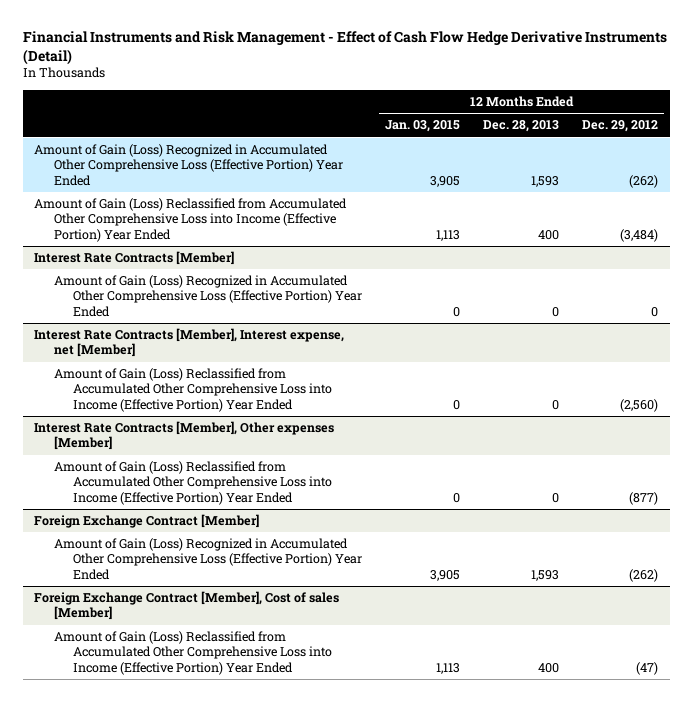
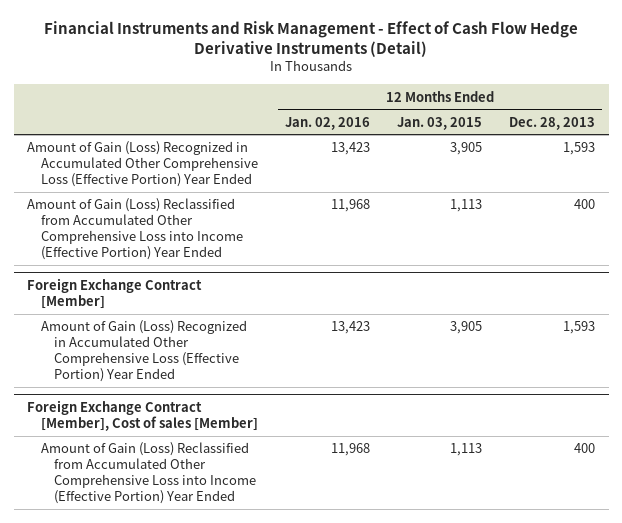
[582,120,659,133] Dec. 29, 2012 -> none
none -> [284,116,370,130] Jan. 02, 2016
[34,251,235,266] Interest Rate Contracts [Member] -> none
[53,275,363,317] Amount of Gain (Loss) Recognized in Accumulated Other Comprehensive Loss (Effective Portion) Year Ended -> none
[34,328,345,358] Interest Rate Contracts [Member], Interest expense, net [Member] -> none
[53,368,333,412] Amount of Gain (Loss) Reclassified from Accumulated Other Comprehensive Loss into Income (Effective Portion) Year Ended -> none
[34,421,335,451] Interest Rate Contracts [Member], Other expenses [Member] -> none
[53,461,333,505] Amount of Gain (Loss) Reclassified from Accumulated Other Comprehensive Loss into Income (Effective Portion) Year Ended -> none

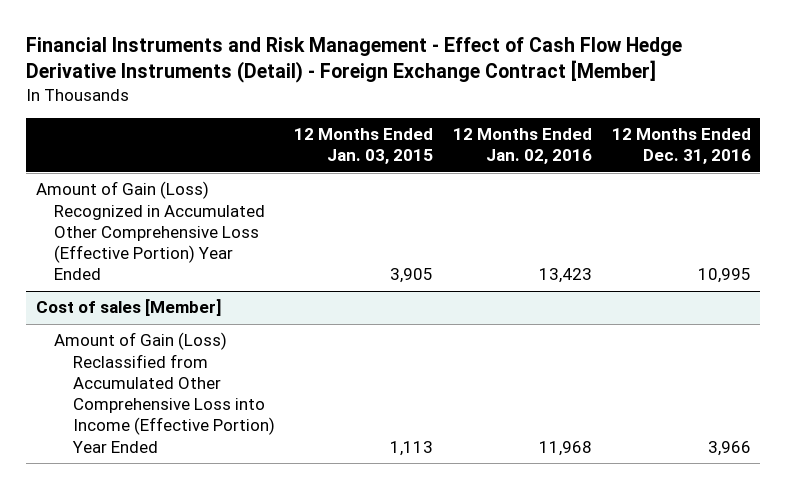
[44,20,579,57] Financial Instruments and Risk Management - Effect of Cash Flow Hedge Derivative Instruments (Detail) -> [26,37,683,84] Financial Instruments and Risk Management - Effect of Cash Flow Hedge Derivative Instruments (Detail) - Foreign Exchange Contract [Member]
[509,116,596,130] Dec. 28, 2013 -> none
none -> [611,128,751,165] 12 Months Ended Dec. 31, 2016
[27,198,243,260] Amount of Gain (Loss) Reclassified from Accumulated Other Comprehensive Loss into Income (Effective Portion) Year Ended -> none
[40,320,247,382] Amount of Gain (Loss) Recognized in Accumulated Other Comprehensive Loss (Effective Portion) Year Ended -> none
[27,400,258,432] Foreign Exchange Contract [Member], Cost of sales [Member] -> none
[27,278,203,310] Foreign Exchange Contract [Member] -> [35,299,221,317] Cost of sales [Member]

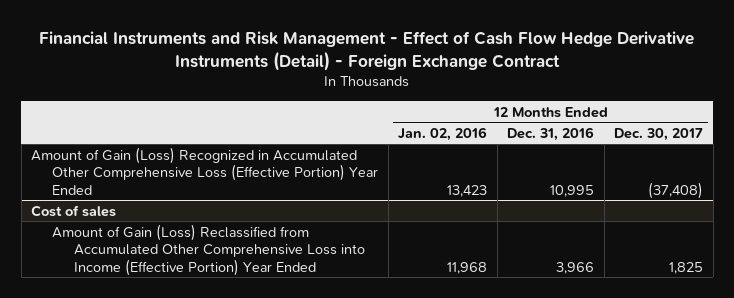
[26,37,683,84] Financial Instruments and Risk Management - Effect of Cash Flow Hedge Derivative Instruments (Detail) - Foreign Exchange Contract [Member] -> [39,30,695,71] Financial Instruments and Risk Management - Effect of Cash Flow Hedge Derivative Instruments (Detail) - Foreign Exchange Contract
[294,128,434,165] 12 Months Ended Jan. 03, 2015 -> none
none -> [614,127,704,141] Dec. 30, 2017
[35,299,221,317] Cost of sales [Member] -> [31,204,117,217] Cost of sales

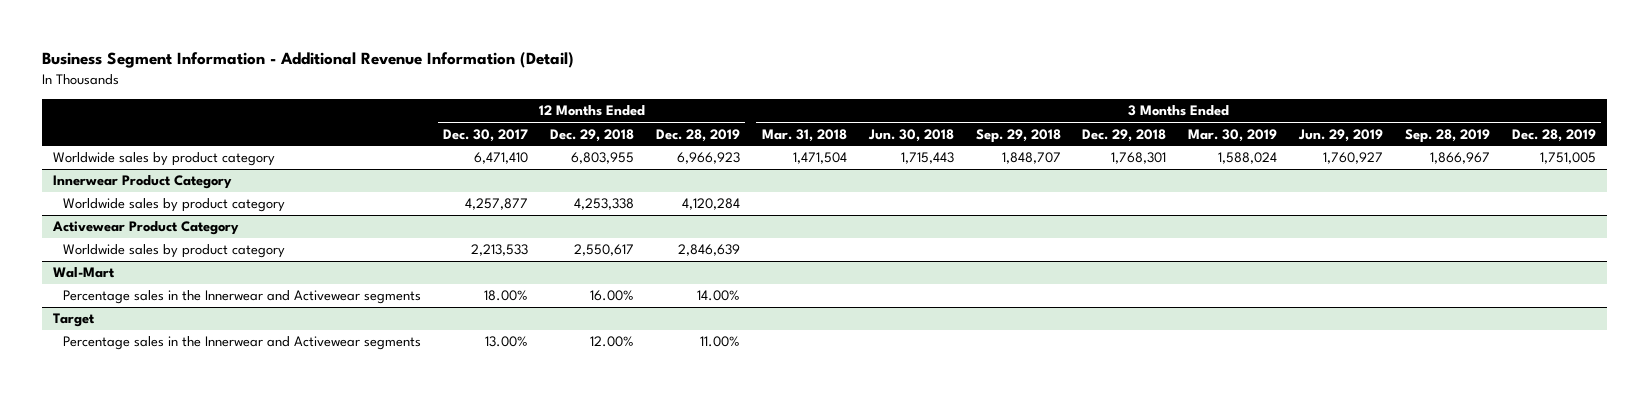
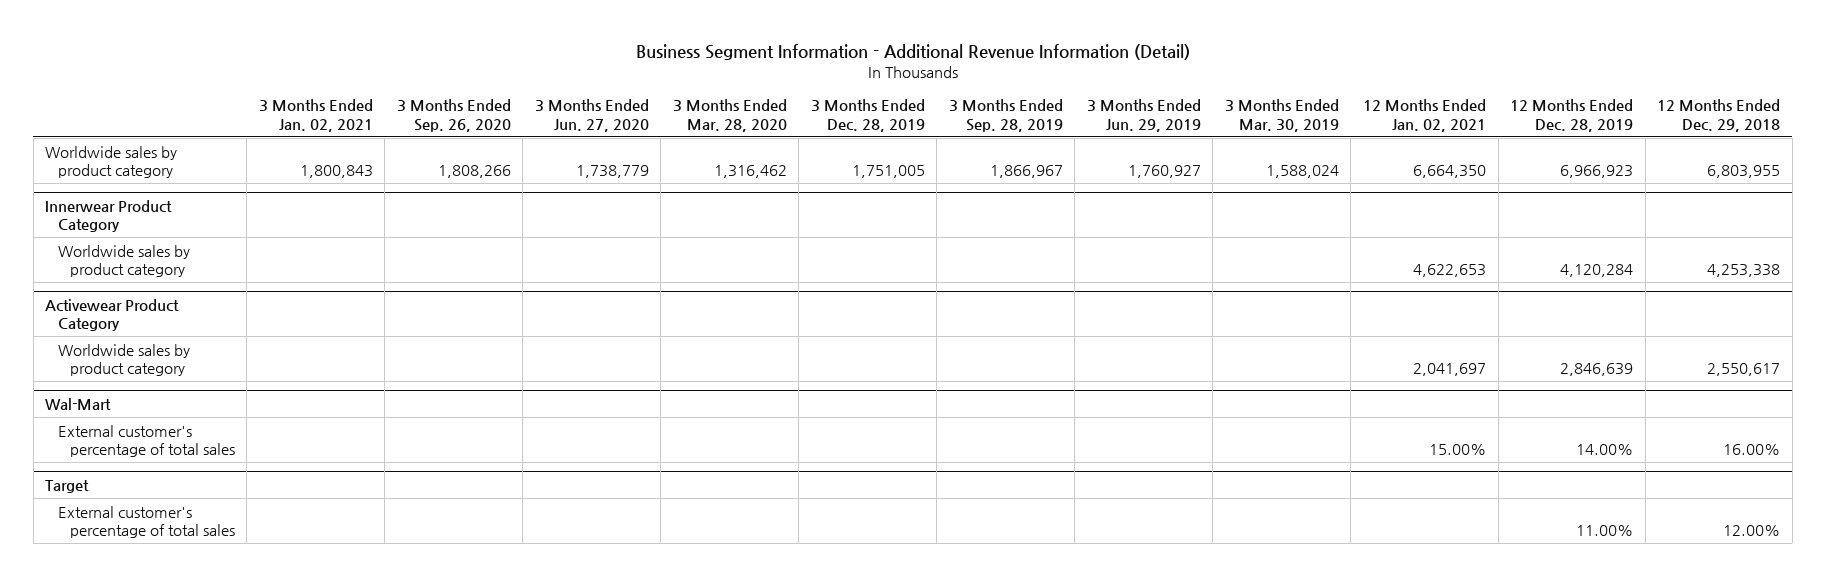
[443,128,529,142] Dec. 30, 2017 -> none
[761,128,847,142] Mar. 31, 2018 -> none
[867,128,954,142] Jun. 30, 2018 -> none
[975,128,1061,143] Sep. 29, 2018 -> none
[1082,128,1167,142] Dec. 29, 2018 -> none
none -> [258,99,373,132] 3 Months Ended Jan. 02, 2021
none -> [396,99,511,132] 3 Months Ended Sep. 26, 2020
none -> [534,99,649,132] 3 Months Ended Jun. 27, 2020
none -> [672,99,787,132] 3 Months Ended Mar. 28, 2020
none -> [1362,99,1486,132] 12 Months Ended Jan. 02, 2021
[63,290,422,305] Percentage sales in the Innerwear and Activewear segments -> [57,424,235,458] External customer's percentage of total sales
[63,336,422,351] Percentage sales in the Innerwear and Activewear segments -> [57,505,235,539] External customer's percentage of total sales

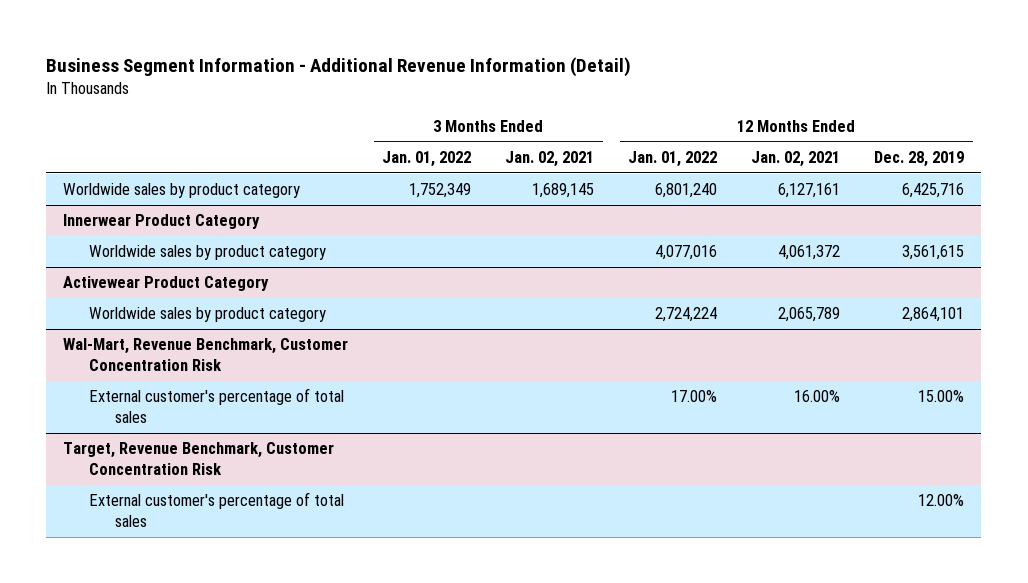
[396,99,511,132] 3 Months Ended Sep. 26, 2020 -> none
[534,99,649,132] 3 Months Ended Jun. 27, 2020 -> none
[672,99,787,132] 3 Months Ended Mar. 28, 2020 -> none
[810,99,925,132] 3 Months Ended Dec. 28, 2019 -> none
[948,99,1063,132] 3 Months Ended Sep. 28, 2019 -> none
[1086,99,1201,132] 3 Months Ended Jun. 29, 2019 -> none
[1224,99,1339,132] 3 Months Ended Mar. 30, 2019 -> none
[1657,99,1781,132] 12 Months Ended Dec. 29, 2018 -> none
none -> [382,150,472,167] Jan. 01, 2022
none -> [628,150,718,167] Jan. 01, 2022
[299,165,373,179] 1,800,843 -> [532,183,595,199] 1,689,145
[1412,165,1486,179] 6,664,350 -> [778,183,841,199] 6,127,161
[1560,165,1634,179] 6,966,923 -> [902,183,965,199] 6,425,716
[1412,264,1486,278] 4,622,653 -> [778,245,841,261] 4,061,372
[1560,264,1634,278] 4,120,284 -> [902,245,965,261] 3,561,615
[45,397,112,410] Wal-Mart -> none
[45,479,90,493] Target -> none
[1412,363,1486,377] 2,041,697 -> [778,307,841,323] 2,065,789
[1560,363,1634,377] 2,846,639 -> [902,307,965,323] 2,864,101
none -> [63,338,349,372] Wal-Mart, Revenue Benchmark, Customer Concentration Risk
[1428,444,1486,456] 15.00% -> [794,390,841,403] 16.00%
[1576,444,1634,456] 14.00% -> [918,390,965,403] 15.00%
none -> [63,442,335,476] Target, Revenue Benchmark, Customer Concentration Risk
[1576,525,1634,537] 11.00% -> [918,494,965,507] 12.00%

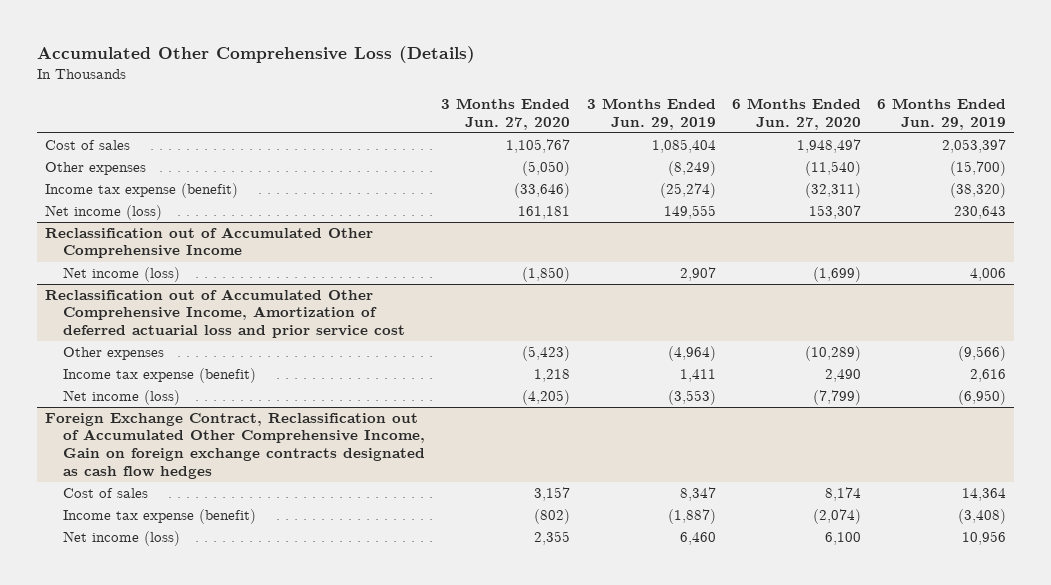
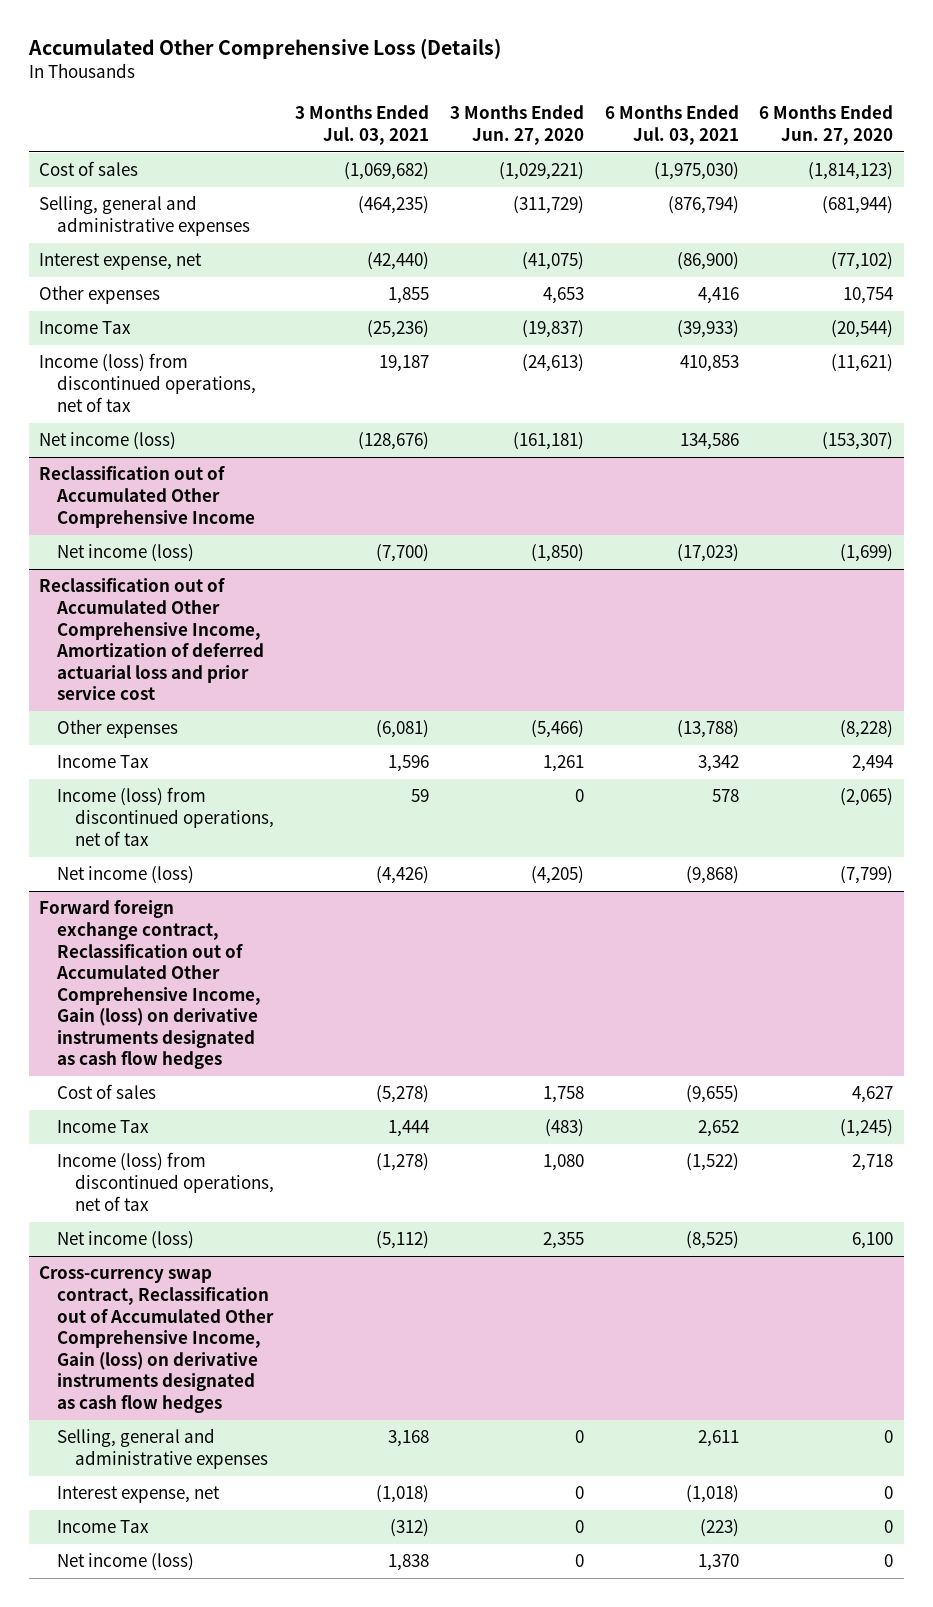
[586,97,716,130] 3 Months Ended Jun. 29, 2019 -> none
[876,97,1006,130] 6 Months Ended Jun. 29, 2019 -> none
none -> [294,105,429,145] 3 Months Ended Jul. 03, 2021
none -> [604,105,739,145] 6 Months Ended Jul. 03, 2021
[506,138,571,153] 1,105,767 -> [498,162,584,181] (1,029,221)
[796,138,861,153] 1,948,497 -> [808,162,894,181] (1,814,123)
none -> [39,195,251,237] Selling, general and administrative expenses
none -> [39,253,203,271] Interest expense, net
[522,160,571,176] (5,050) -> [542,287,584,305] 4,653
[804,160,861,176] (11,540) -> [843,287,894,305] 10,754
[45,182,239,198] Income tax expense (benefit) -> [39,321,132,335] Income Tax
[514,182,571,198] (33,646) -> [521,320,584,339] (19,837)
[804,182,861,198] (32,311) -> [831,320,894,339] (20,544)
none -> [39,353,257,412] Income (loss) from discontinued operations, net of tax
[518,205,571,219] 161,181 -> [512,432,584,451] (161,181)
[808,204,861,219] 153,307 -> [822,432,894,451] (153,307)
[522,345,571,361] (5,423) -> [530,720,584,739] (5,466)
[804,345,861,361] (10,289) -> [840,720,894,739] (8,228)
[63,367,257,383] Income tax expense (benefit) -> [57,755,150,769] Income Tax
[534,368,571,382] 1,218 -> [542,755,584,773] 1,261
[824,368,861,382] 2,490 -> [852,755,894,773] 2,494
none -> [57,787,275,846] Income (loss) from discontinued operations, net of tax
[45,412,426,479] Foreign Exchange Contract, Reclassification out of Accumulated Other Comprehensive Income, Gain on foreign exchange contracts designated as cash flow hedges -> [39,900,262,1070] Forward foreign exchange contract, Reclassification out of Accumulated Other Comprehensive Income, Gain (loss) on derivative instruments designated as cash flow hedges
[534,486,571,501] 3,157 -> [542,1086,584,1104] 1,758
[824,486,861,501] 8,174 -> [852,1086,894,1104] 4,627
[63,508,257,524] Income tax expense (benefit) -> [57,1120,150,1134] Income Tax
[534,508,571,524] (802) -> [544,1119,584,1138] (483)
[812,508,861,524] (2,074) -> [840,1119,894,1138] (1,245)
none -> [57,1152,275,1211] Income (loss) from discontinued operations, net of tax
none -> [39,1266,275,1413] Cross-currency swap contract, Reclassification out of Accumulated Other Comprehensive Income, Gain (loss) on derivative instruments designated as cash flow hedges
none -> [57,1428,269,1470] Selling, general and administrative expenses
none -> [57,1486,221,1504] Interest expense, net
none -> [57,1520,150,1534] Income Tax
none -> [57,1553,195,1572] Net income (loss)

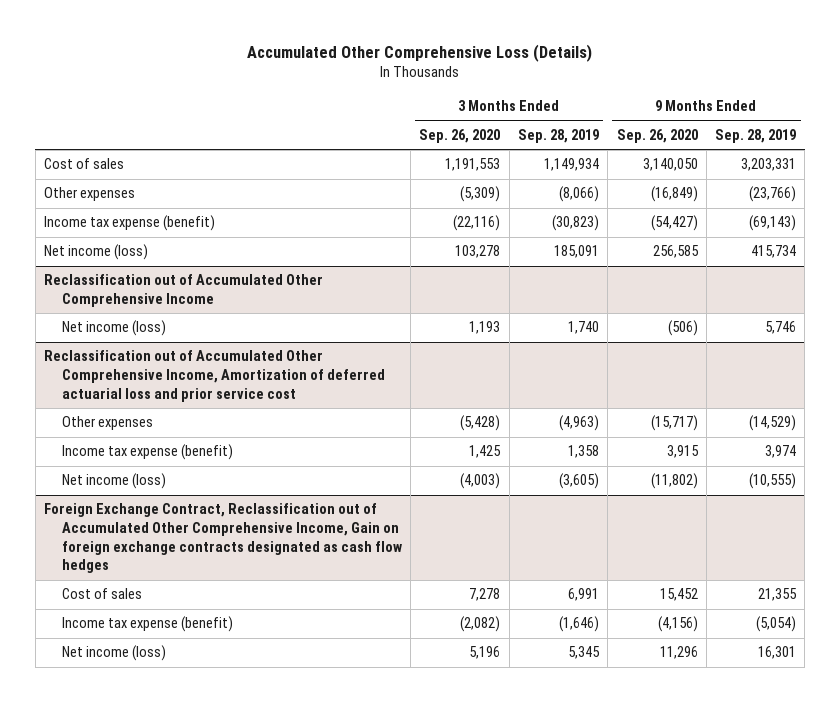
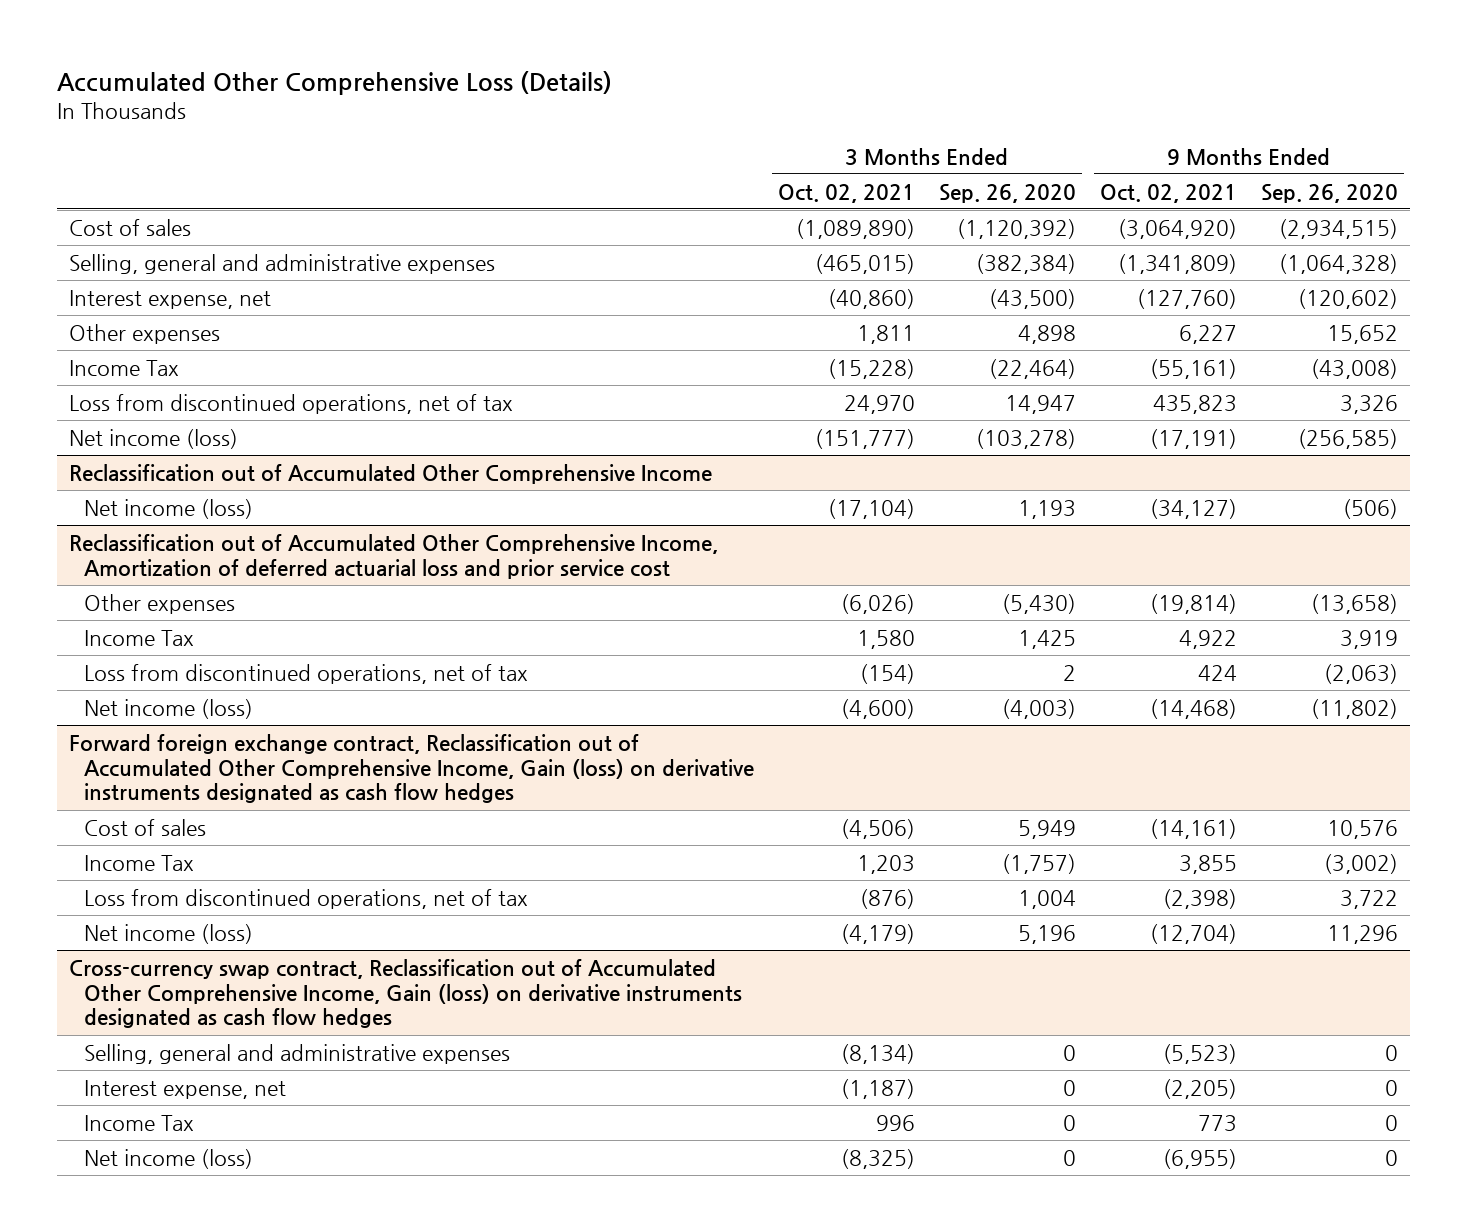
[518,128,600,143] Sep. 28, 2019 -> none
[715,128,797,143] Sep. 28, 2019 -> none
none -> [777,183,915,203] Oct. 02, 2021
none -> [1100,183,1238,203] Oct. 02, 2021
[445,158,501,172] 1,191,553 -> [957,218,1077,239] (1,120,392)
[642,158,698,172] 3,140,050 -> [1279,218,1399,239] (2,934,515)
none -> [69,253,496,274] Selling, general and administrative expenses
none -> [69,289,272,309] Interest expense, net
[460,186,501,203] (5,309) -> [1018,324,1077,344] 4,898
[650,186,698,203] (16,849) -> [1327,324,1399,344] 15,652
[44,215,216,232] Income tax expense (benefit) -> [69,359,180,376] Income Tax
[453,215,501,232] (22,116) -> [989,358,1077,379] (22,464)
[650,215,698,232] (54,427) -> [1311,358,1399,379] (43,008)
none -> [69,393,514,414] Loss from discontinued operations, net of tax
[455,245,501,259] 103,278 -> [976,428,1077,449] (103,278)
[652,245,699,259] 256,585 -> [1298,428,1399,449] (256,585)
[460,415,501,432] (5,428) -> [1002,593,1077,614] (5,430)
[650,415,698,432] (15,717) -> [1311,593,1399,614] (13,658)
[61,444,233,461] Income tax expense (benefit) -> [83,629,194,646] Income Tax
[666,445,699,459] 3,915 -> [1340,629,1399,649] 3,919
none -> [83,663,528,684] Loss from discontinued operations, net of tax
[44,503,402,574] Foreign Exchange Contract, Reclassification out of Accumulated Other Comprehensive Income, Gain on foreign exchange contracts designated as cash flow hedges -> [69,733,754,804] Forward foreign exchange contract, Reclassification out of Accumulated Other Comprehensive Income, Gain (loss) on derivative instruments designated as cash flow hedges
[469,588,501,602] 7,278 -> [1018,819,1077,839] 5,949
[659,588,698,602] 15,452 -> [1327,819,1399,839] 10,576
[61,616,233,633] Income tax expense (benefit) -> [83,854,194,871] Income Tax
[460,616,501,633] (2,082) -> [1002,853,1077,874] (1,757)
[657,616,698,633] (4,156) -> [1324,853,1399,874] (3,002)
none -> [83,888,528,909] Loss from discontinued operations, net of tax
none -> [69,958,742,1029] Cross-currency swap contract, Reclassification out of Accumulated Other Comprehensive Income, Gain (loss) on derivative instruments designated as cash flow hedges
none -> [83,1043,510,1064] Selling, general and administrative expenses
none -> [83,1079,286,1099] Interest expense, net
none -> [83,1114,194,1131] Income Tax
none -> [83,1148,253,1169] Net income (loss)

